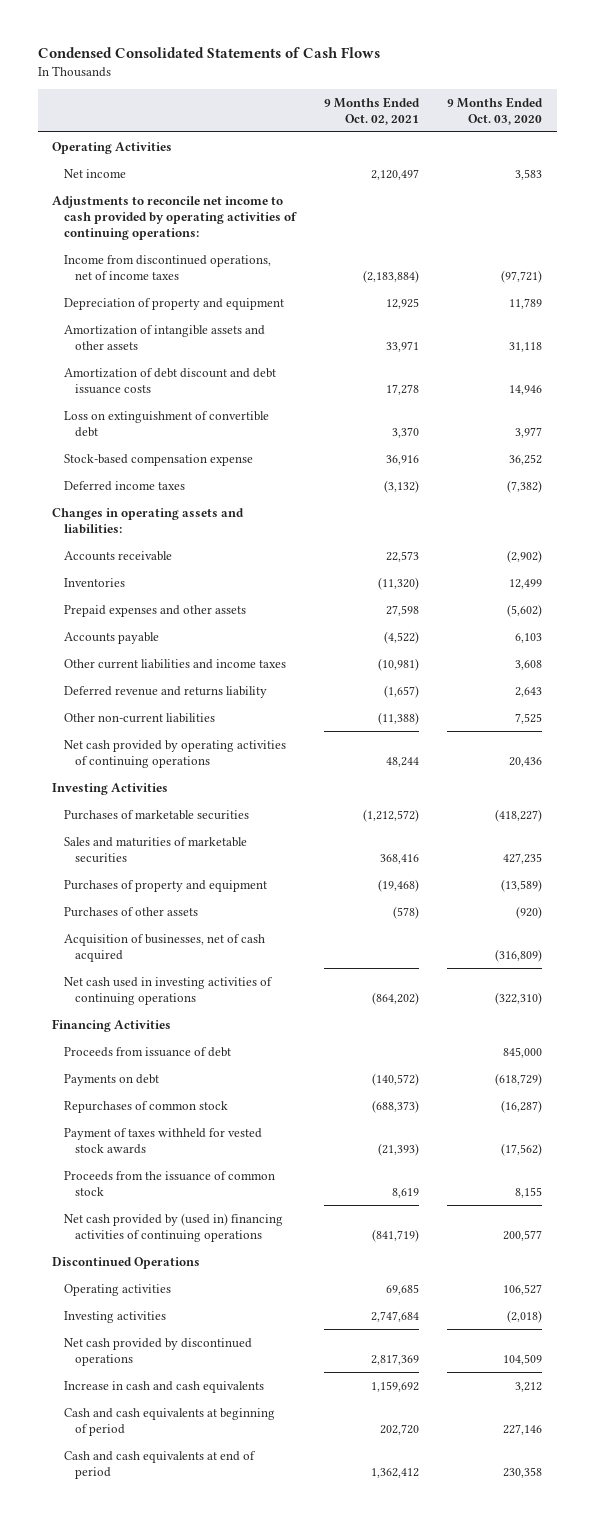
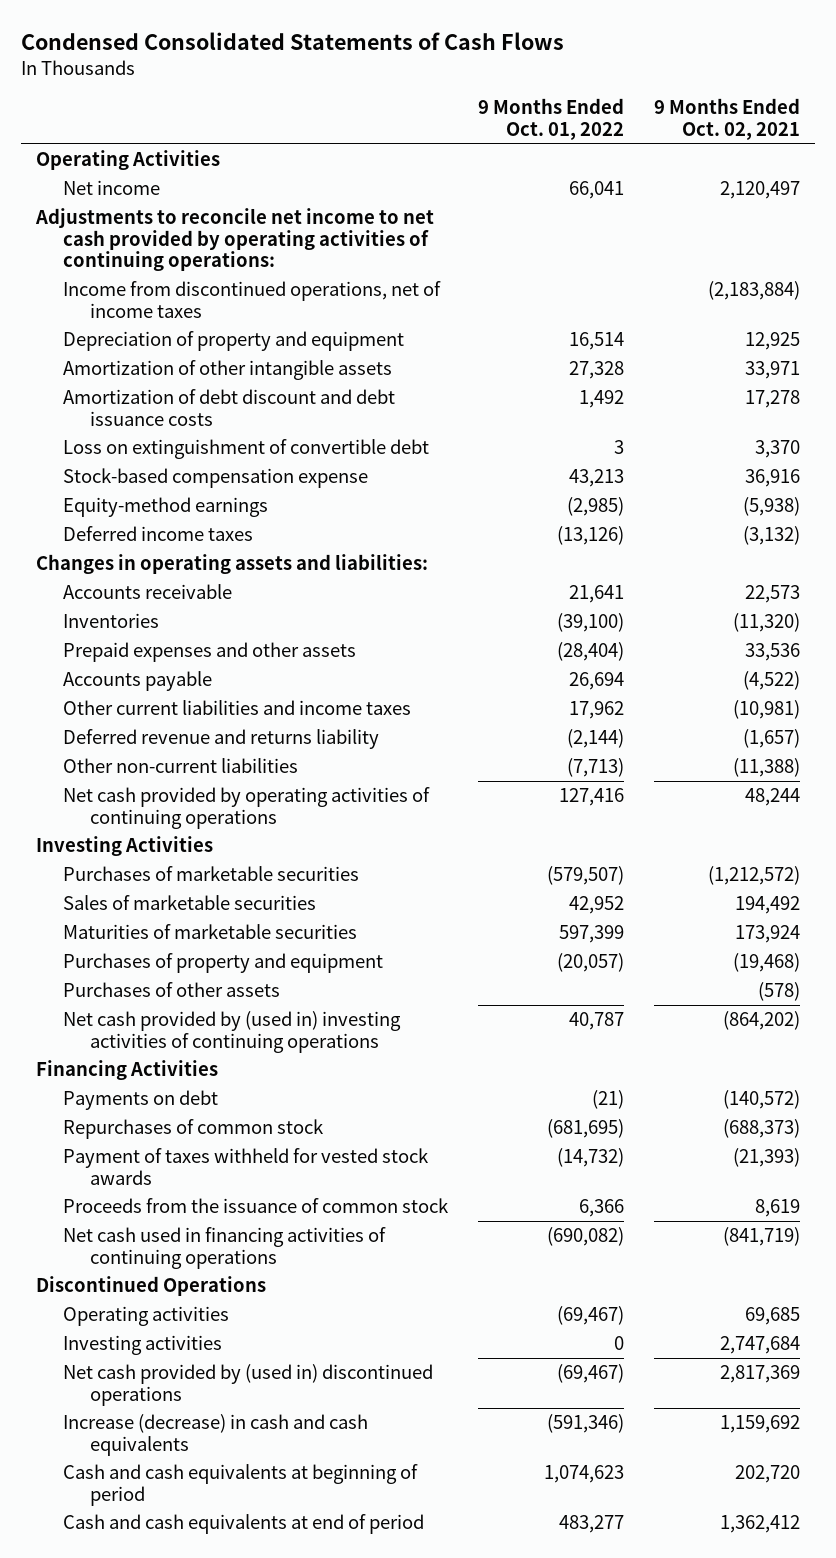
[447,96,544,125] 9 Months Ended Oct. 03, 2020 -> none
none -> [477,98,624,141] 9 Months Ended Oct. 01, 2022
[52,195,297,240] Adjustments to reconcile net income to cash provided by operating activities of continuing operations: -> [35,208,435,272] Adjustments to reconcile net income to net cash provided by operating activities of continuing operations:
[63,324,265,350] Amortization of intangible assets and other assets -> [63,360,393,381] Amortization of other intangible assets
none -> [63,497,269,518] Equity-method earnings
[386,604,420,616] 27,598 -> [744,643,800,662] 33,536
none -> [63,895,317,911] Sales of marketable securities
[63,836,247,863] Sales and maturities of marketable securities -> [63,924,358,940] Maturities of marketable securities
[380,853,420,864] 368,416 -> [734,925,800,944] 173,924
[63,933,265,962] Acquisition of businesses, net of cash acquired -> none
[63,976,273,1005] Net cash used in investing activities of continuing operations -> [63,1011,402,1053] Net cash provided by (used in) investing activities of continuing operations
[63,1046,231,1057] Proceeds from issuance of debt -> none
[63,1212,283,1242] Net cash provided by (used in) financing activities of continuing operations -> [63,1227,387,1269] Net cash used in financing activities of continuing operations
[63,1337,252,1366] Net cash provided by discontinued operations -> [63,1364,434,1406] Net cash provided by (used in) discontinued operations
[63,1380,264,1393] Increase in cash and cash equivalents -> [63,1414,369,1456] Increase (decrease) in cash and cash equivalents

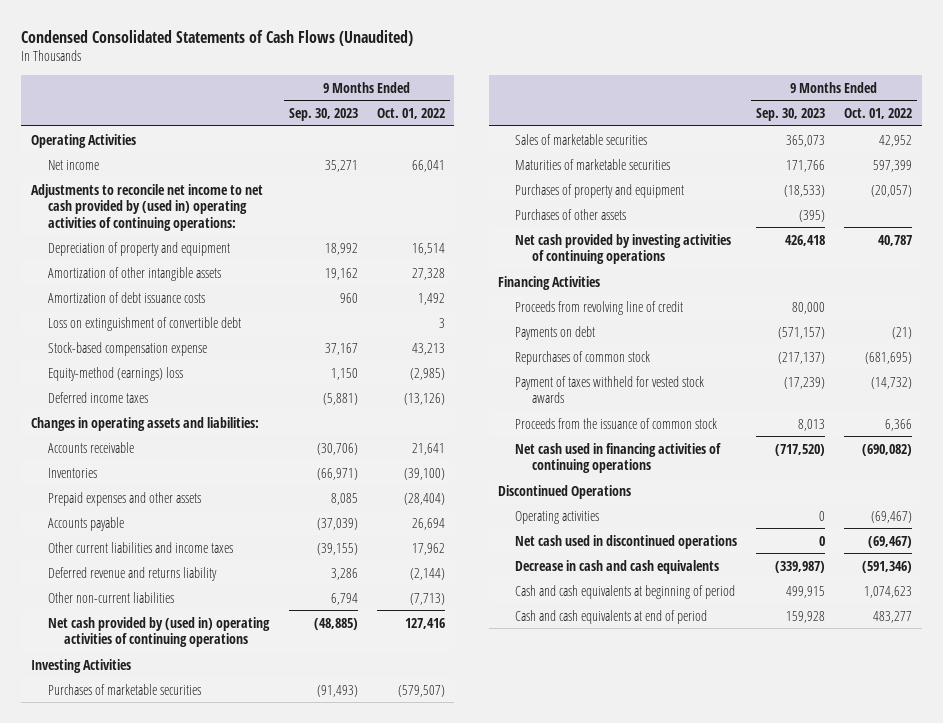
[21,31,565,50] Condensed Consolidated Statements of Cash Flows -> [21,29,414,46] Condensed Consolidated Statements of Cash Flows (Unaudited)
[653,98,800,141] 9 Months Ended Oct. 02, 2021 -> none
none -> [288,108,358,122] Sep. 30, 2023
[63,281,442,318] Income from discontinued operations, net of income taxes -> none
[35,208,435,272] Adjustments to reconcile net income to net cash provided by operating activities of continuing operations: -> [30,183,263,231] Adjustments to reconcile net income to net cash provided by (used in) operating activities of continuing operations:
[63,389,396,426] Amortization of debt discount and debt issuance costs -> [47,291,205,303] Amortization of debt issuance costs
[63,497,269,518] Equity-method earnings -> [47,366,183,381] Equity-method (earnings) loss
[63,787,431,829] Net cash provided by operating activities of continuing operations -> [47,616,270,648] Net cash provided by (used in) operating activities of continuing operations
[63,1011,402,1053] Net cash provided by (used in) investing activities of continuing operations -> [515,233,732,265] Net cash provided by investing activities of continuing operations
none -> [515,300,684,315] Proceeds from revolving line of credit
[63,1335,223,1356] Investing activities -> none
[63,1364,434,1406] Net cash provided by (used in) discontinued operations -> [515,534,738,549] Net cash used in discontinued operations
[63,1414,369,1456] Increase (decrease) in cash and cash equivalents -> [515,559,720,574] Decrease in cash and cash equivalents

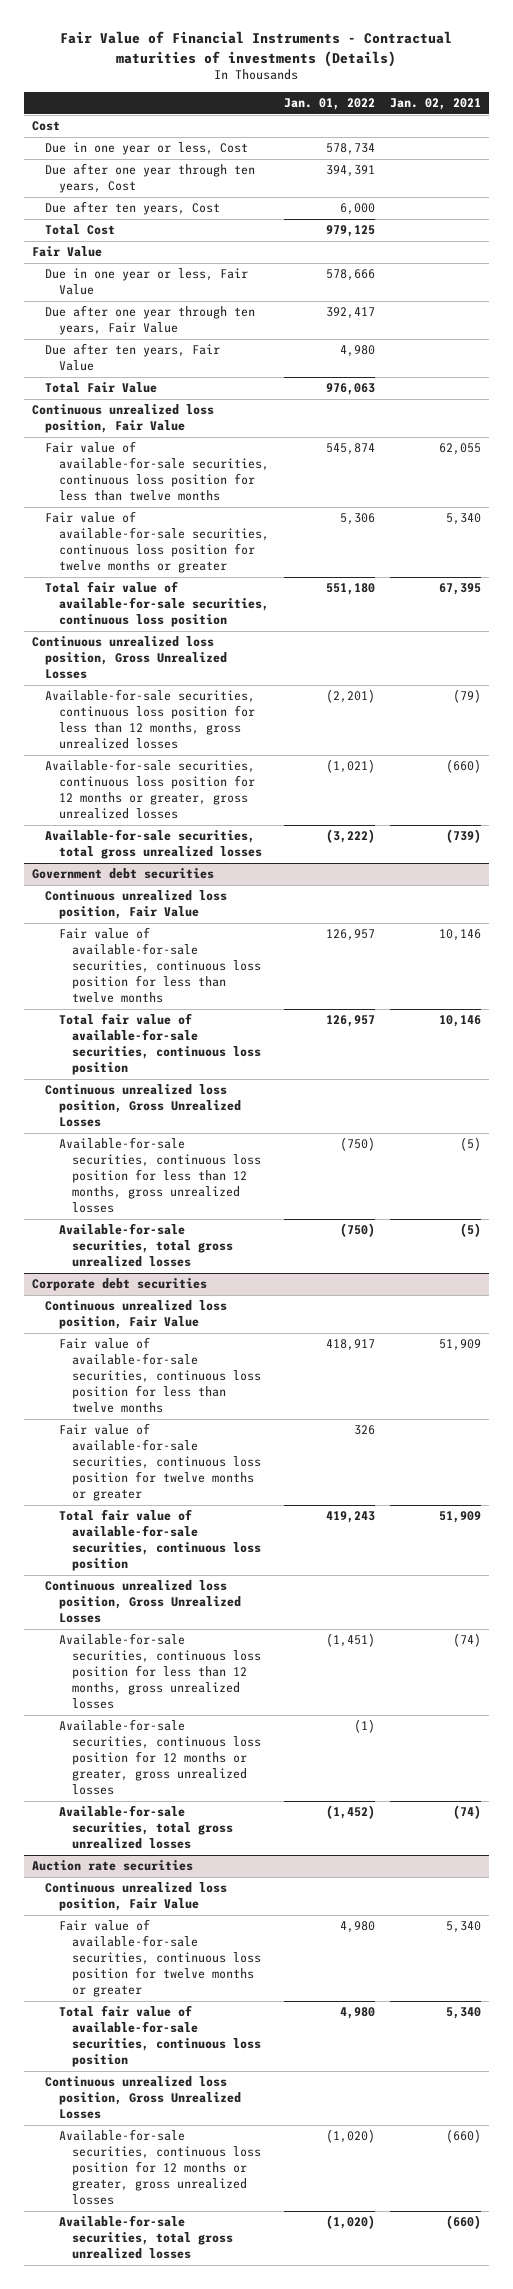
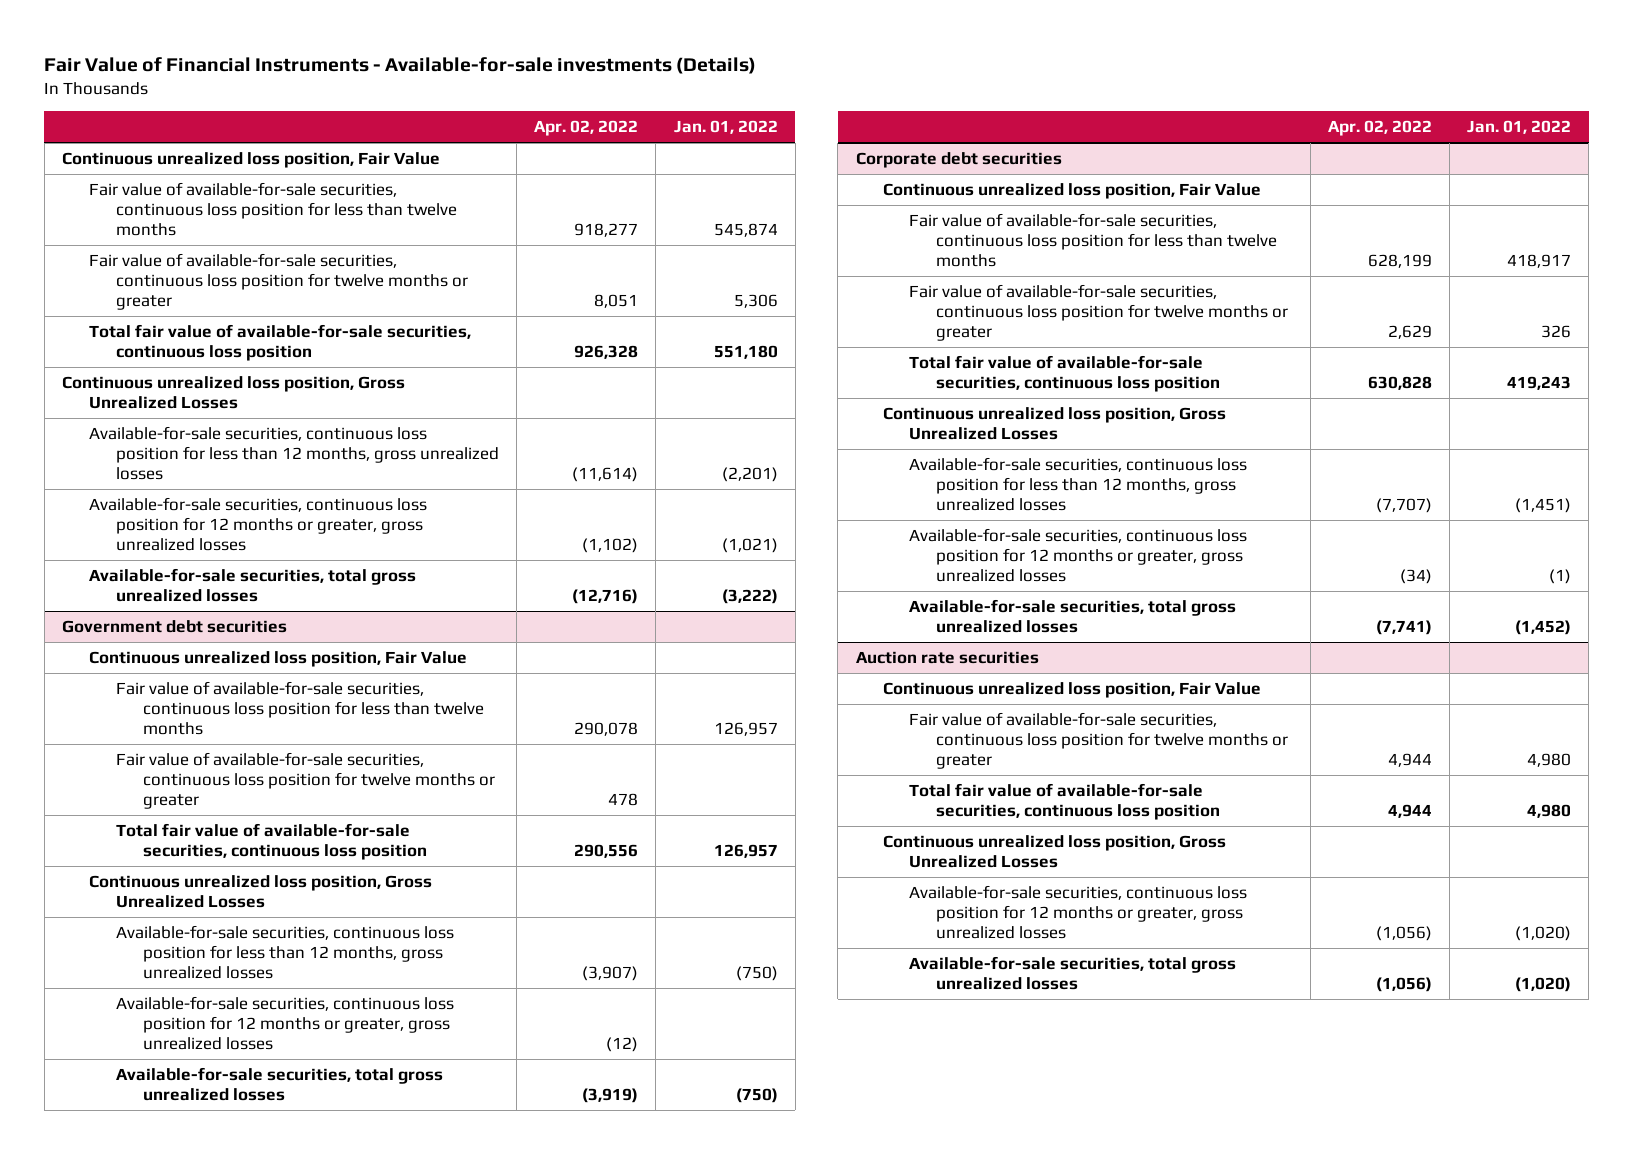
[60,31,453,67] Fair Value of Financial Instruments - Contractual maturities of investments (Details) -> [44,56,757,74] Fair Value of Financial Instruments - Available-for-sale investments (Details)
[390,98,482,111] Jan. 02, 2021 -> none
none -> [534,120,639,137] Apr. 02, 2022
[31,121,60,132] Cost -> none
[45,142,249,156] Due in one year or less, Cost -> none
[45,163,256,194] Due after one year through ten years, Cost -> none
[45,201,221,216] Due after ten years, Cost -> none
[45,224,116,236] Total Cost -> none
[31,246,102,258] Fair Value -> none
[45,268,249,296] Due in one year or less, Fair Value -> none
[45,305,256,336] Due after one year through ten years, Fair Value -> none
[45,343,221,372] Due after ten years, Fair Value -> none
[45,382,158,394] Total Fair Value -> none
none -> [115,752,495,809] Fair value of available-for-sale securities, continuous loss position for twelve months or greater
none -> [115,996,454,1050] Available-for-sale securities, continuous loss position for 12 months or greater, gross unrealized losses

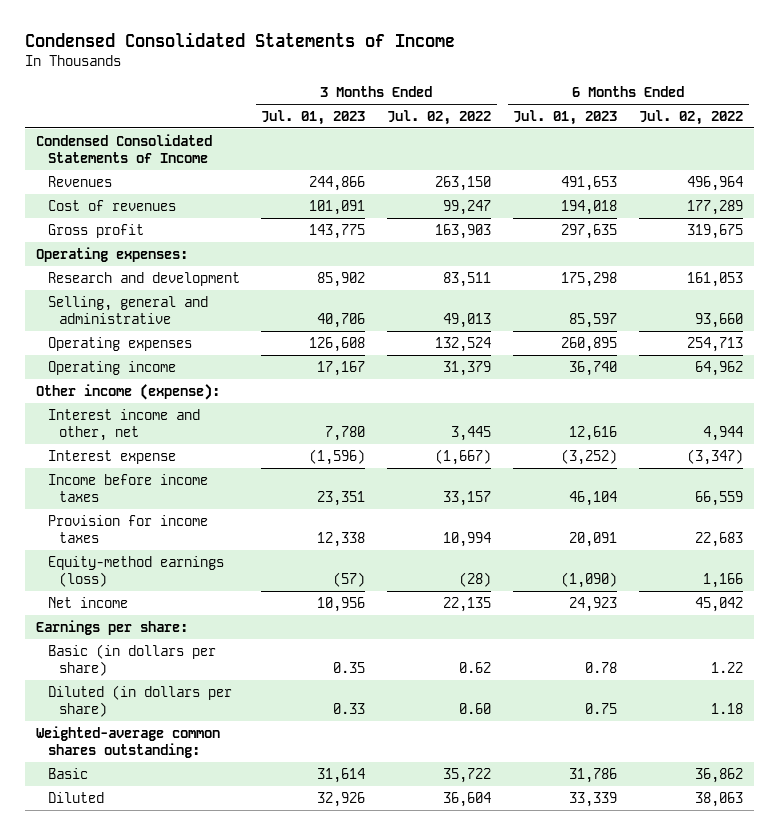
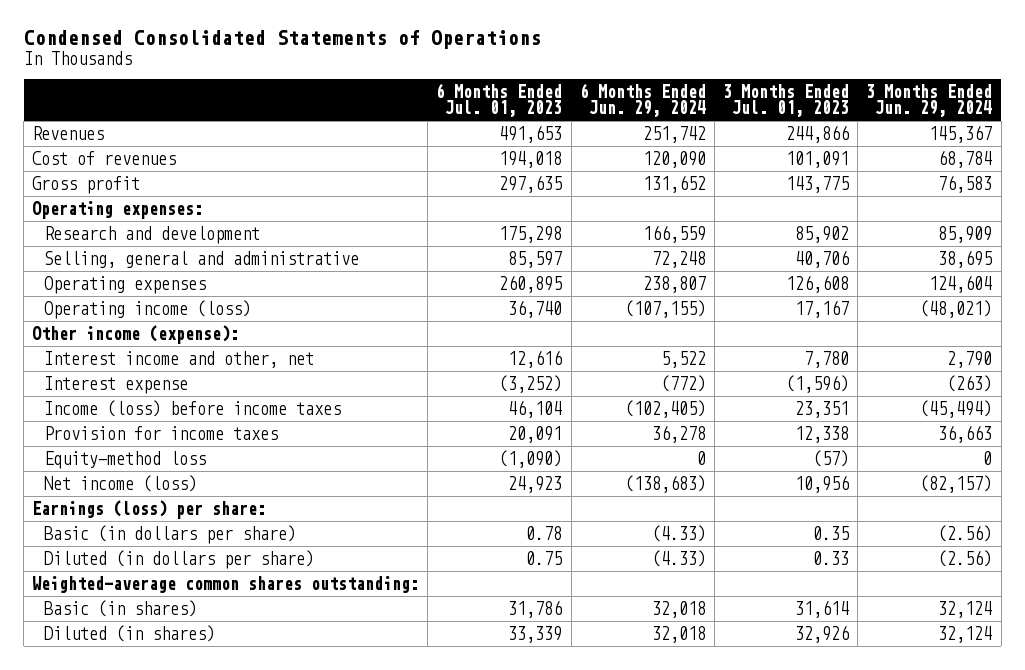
[25,32,456,48] Condensed Consolidated Statements of Income -> [23,30,541,50] Condensed Consolidated Statements of Operations
[387,109,492,125] Jul. 02, 2022 -> none
[639,109,744,125] Jul. 02, 2022 -> none
none -> [579,82,706,118] 6 Months Ended Jun. 29, 2024
none -> [866,83,993,118] 3 Months Ended Jun. 29, 2024
[35,133,212,164] Condensed Consolidated Statements of Income -> none
[47,360,176,375] Operating income -> [44,299,252,319] Operating income (loss)
[47,473,208,503] Income before income taxes -> [44,399,342,417] Income (loss) before income taxes
[47,555,224,588] Equity-method earnings (loss) -> [44,450,207,469] Equity-method loss
[47,596,128,608] Net income -> [44,474,198,492] Net income (loss)
[35,619,188,635] Earnings per share: -> [32,499,267,519] Earnings (loss) per share:
[47,767,88,779] Basic -> [44,599,198,617] Basic (in shares)
[47,791,104,803] Diluted -> [44,624,216,642] Diluted (in shares)

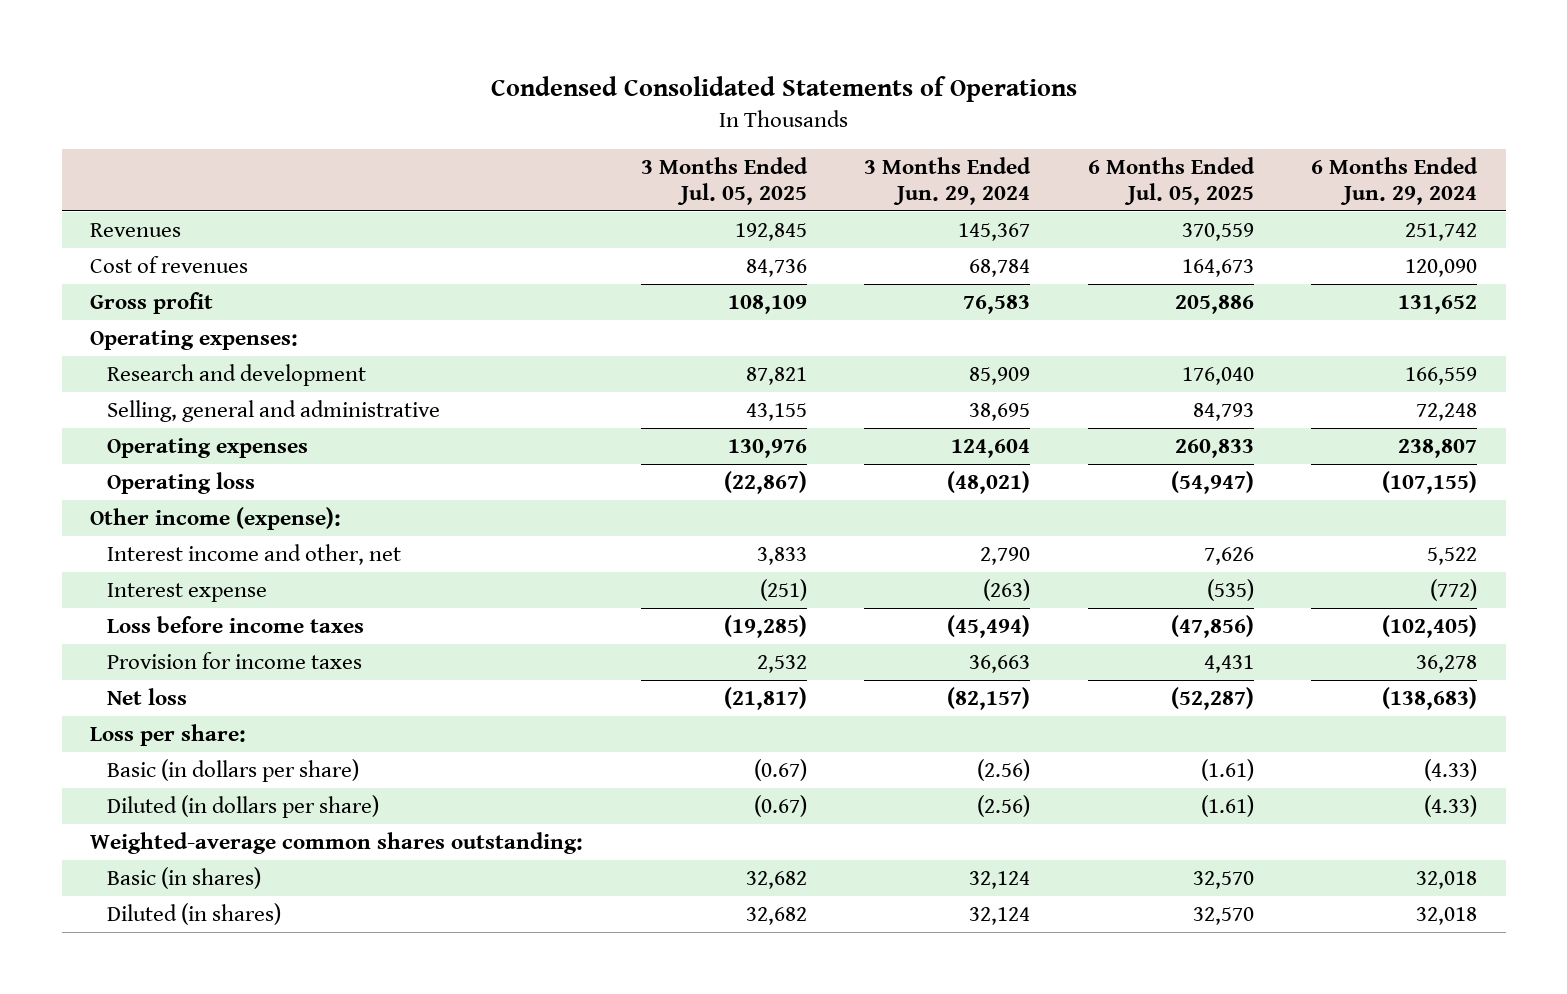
[436,82,563,118] 6 Months Ended Jul. 01, 2023 -> none
[723,83,850,118] 3 Months Ended Jul. 01, 2023 -> none
none -> [640,156,808,205] 3 Months Ended Jul. 05, 2025
none -> [1087,156,1255,205] 6 Months Ended Jul. 05, 2025
[44,299,252,319] Operating income (loss) -> [107,471,256,494] Operating loss
[44,399,342,417] Income (loss) before income taxes -> [107,615,365,633] Loss before income taxes
[44,450,207,469] Equity-method loss -> none
[44,474,198,492] Net income (loss) -> [107,687,188,705] Net loss
[32,499,267,519] Earnings (loss) per share: -> [90,723,247,746] Loss per share:

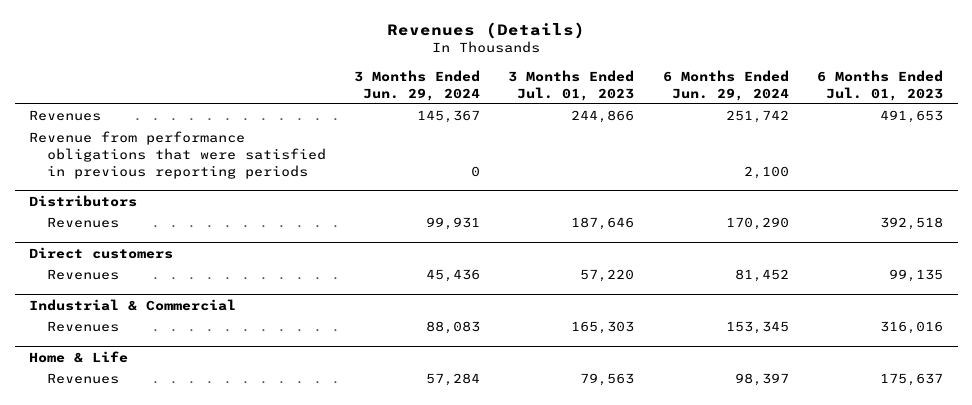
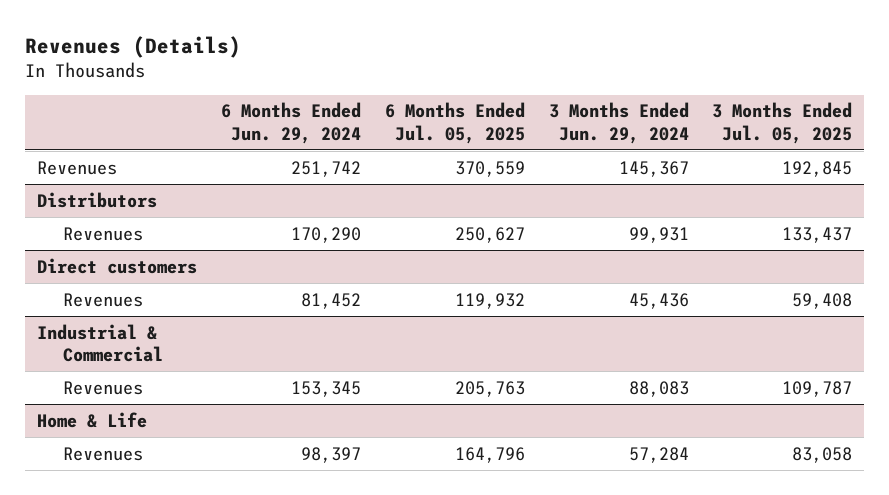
[508,69,635,101] 3 Months Ended Jul. 01, 2023 -> none
[817,69,944,101] 6 Months Ended Jul. 01, 2023 -> none
none -> [384,102,525,144] 6 Months Ended Jul. 05, 2025
none -> [712,102,853,144] 3 Months Ended Jul. 05, 2025
[28,131,326,179] Revenue from performance obligations that were satisfied in previous reporting periods -> none

